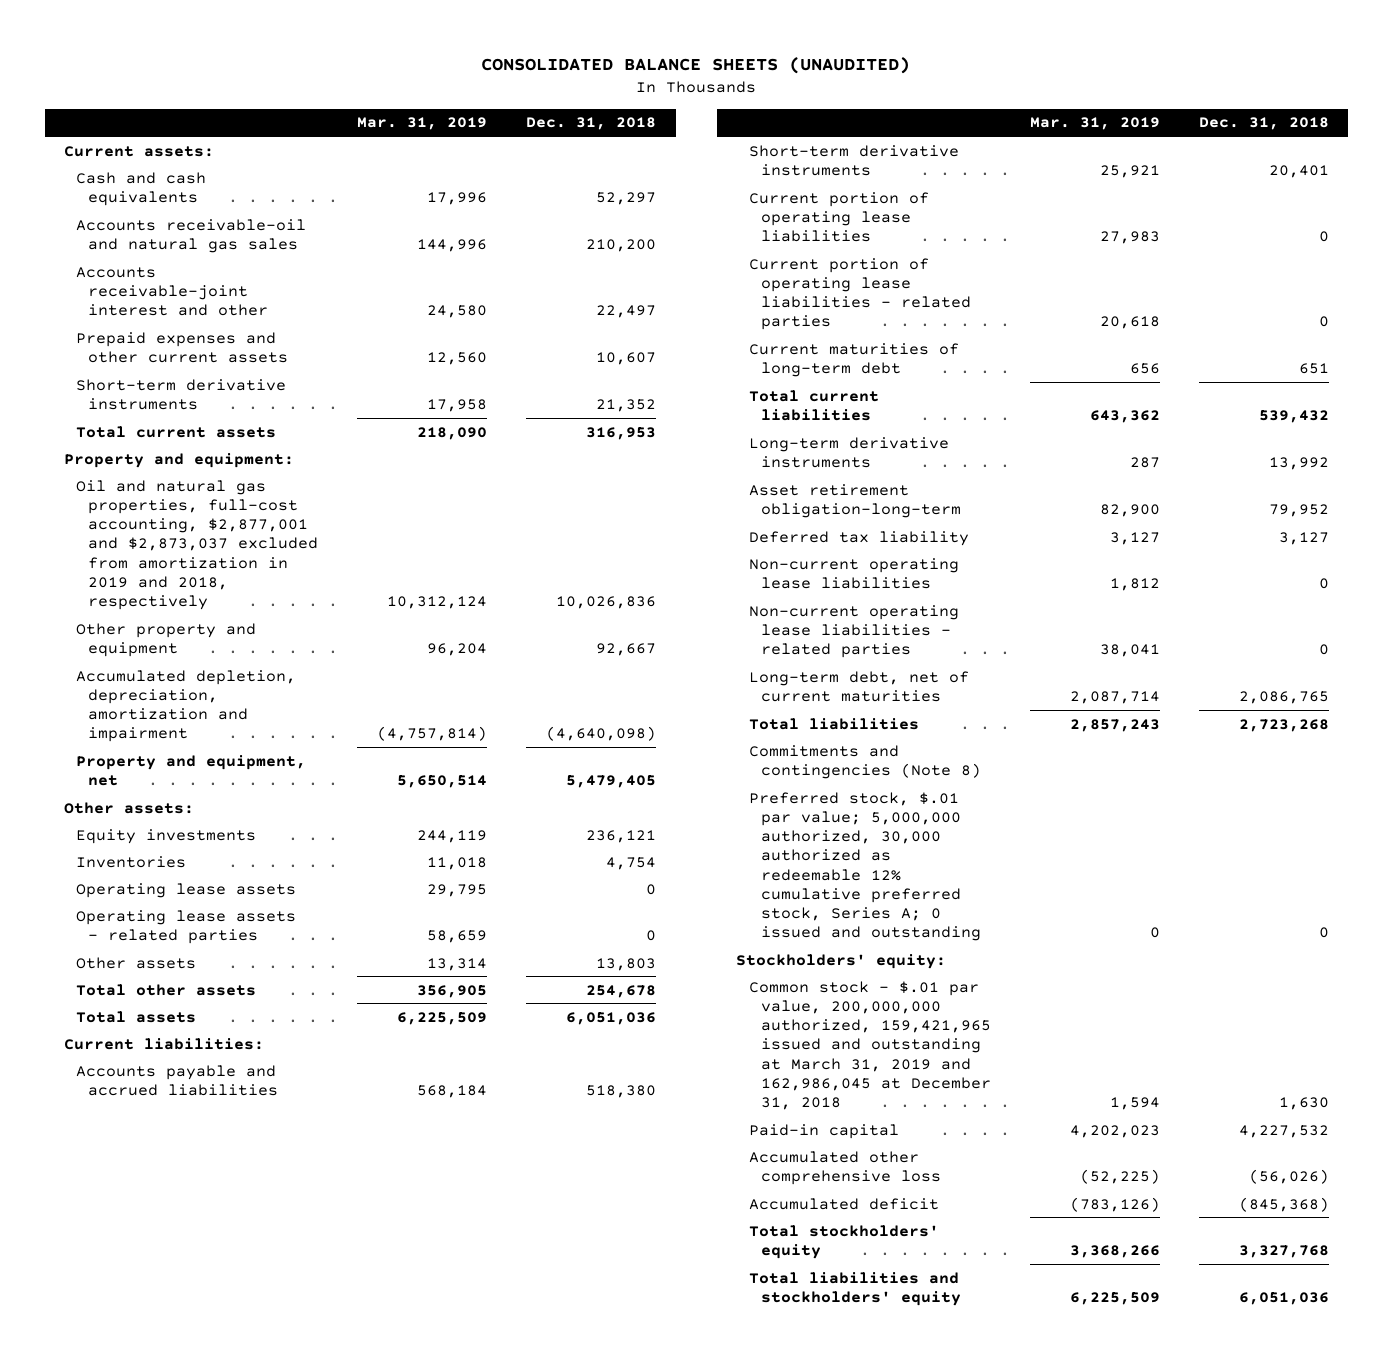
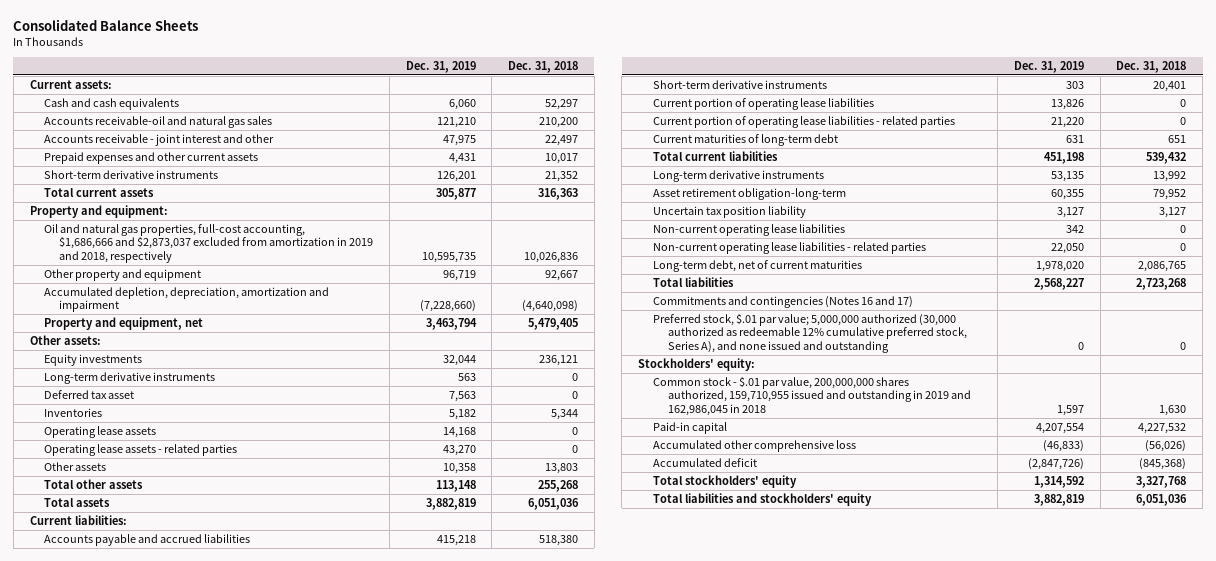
[481,57,911,75] CONSOLIDATED BALANCE SHEETS (UNAUDITED) -> [13,18,199,31] Consolidated Balance Sheets
[357,117,488,131] Mar. 31, 2019 -> none
none -> [405,60,476,73] Dec. 31, 2019
[76,266,269,317] Accounts receivable-joint interest and other -> [44,133,275,146] Accounts receivable - joint interest and other
[596,351,657,365] 10,607 -> [544,152,578,164] 10,017
[586,426,657,440] 316,953 -> [537,187,578,200] 316,363
[76,479,319,611] Oil and natural gas properties, full-cost accounting, $2,877,001 and $2,873,037 excluded from amortization in 2019 and 2018, respectively -> [44,223,374,263] Oil and natural gas properties, full-cost accounting, $1,686,666 and $2,873,037 excluded from amortization in 2019 and 2018, respectively
none -> [44,371,216,384] Long-term derivative instruments
none -> [44,389,135,399] Deferred tax asset
[606,856,657,870] 4,754 -> [550,408,578,420] 5,344
[586,984,657,998] 254,678 -> [537,479,578,492] 255,268
[748,530,969,546] Deferred tax liability -> [652,205,806,218] Uncertain tax position liability
[748,744,981,779] Commitments and contingencies (Note 8) -> [652,295,913,308] Commitments and contingencies (Notes 16 and 17)
[748,791,981,942] Preferred stock, $.01 par value; 5,000,000 authorized, 30,000 authorized as redeemable 12% cumulative preferred stock, Series A; 0 issued and outstanding -> [652,312,967,353] Preferred stock, $.01 par value; 5,000,000 authorized (30,000 authorized as redeemable 12% cumulative preferred stock, Series A), and none issued and outstanding
[748,980,991,1111] Common stock - $.01 par value, 200,000,000 authorized, 159,421,965 issued and outstanding at March 31, 2019 and 162,986,045 at December 31, 2018 -> [652,375,971,416] Common stock - $.01 par value, 200,000,000 shares authorized, 159,710,955 issued and outstanding in 2019 and 162,986,045 in 2018

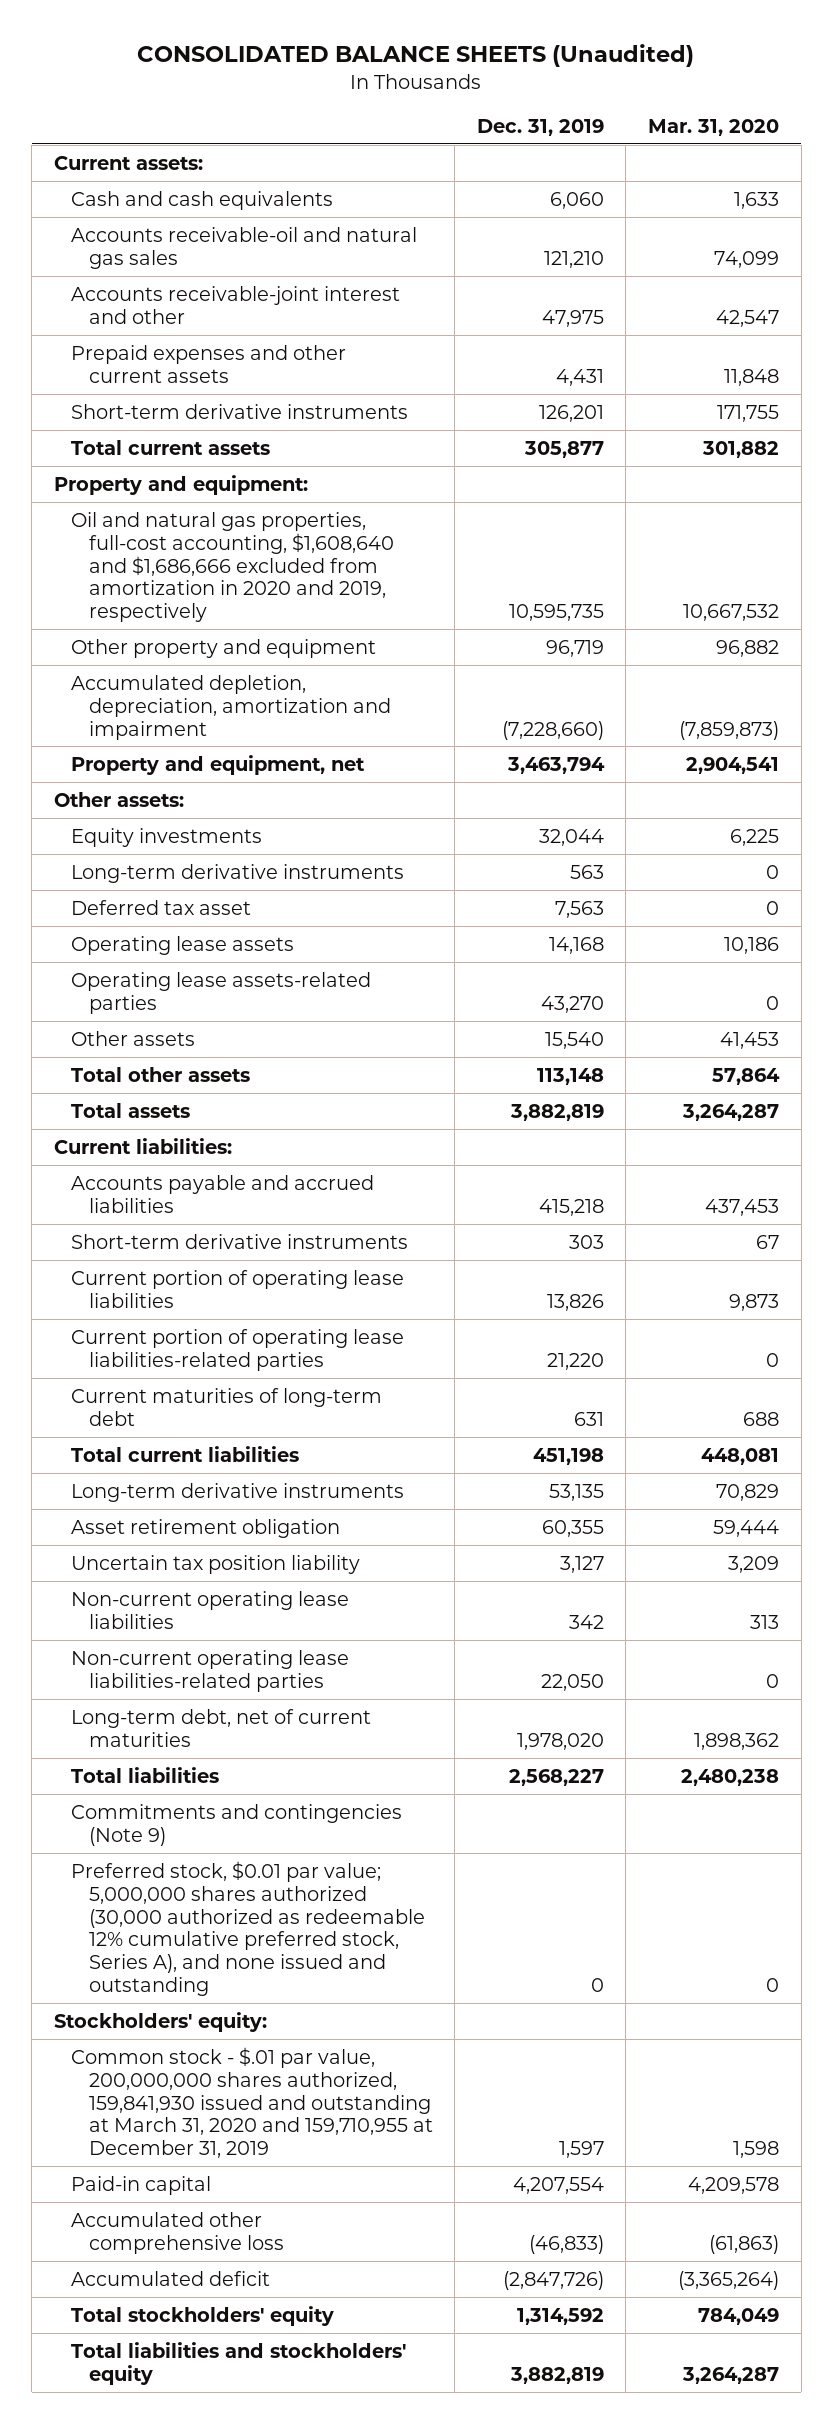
[13,18,199,31] Consolidated Balance Sheets -> [137,44,695,68] CONSOLIDATED BALANCE SHEETS (Unaudited)
[507,60,578,73] Dec. 31, 2018 -> none
none -> [648,118,780,136] Mar. 31, 2020
[44,133,275,146] Accounts receivable - joint interest and other -> [71,285,401,324] Accounts receivable-joint interest and other
[44,223,374,263] Oil and natural gas properties, full-cost accounting, $1,686,666 and $2,873,037 excluded from amortization in 2019 and 2018, respectively -> [71,511,394,623] Oil and natural gas properties, full-cost accounting, $1,608,640 and $1,686,666 excluded from amortization in 2020 and 2019, respectively
[44,407,103,417] Inventories -> none
[44,443,238,456] Operating lease assets - related parties -> [71,971,372,1014] Operating lease assets-related parties
[442,462,476,474] 10,358 -> [544,1031,604,1049] 15,540
[652,115,955,128] Current portion of operating lease liabilities - related parties -> [71,1328,405,1371] Current portion of operating lease liabilities-related parties
[652,187,846,200] Asset retirement obligation-long-term -> [71,1518,341,1538] Asset retirement obligation
[652,241,926,254] Non-current operating lease liabilities - related parties -> [71,1649,350,1692] Non-current operating lease liabilities-related parties
[652,295,913,308] Commitments and contingencies (Notes 16 and 17) -> [71,1803,403,1846] Commitments and contingencies (Note 9)
[652,312,967,353] Preferred stock, $.01 par value; 5,000,000 authorized (30,000 authorized as redeemable 12% cumulative preferred stock, Series A), and none issued and outstanding -> [71,1860,425,1997] Preferred stock, $0.01 par value; 5,000,000 shares authorized (30,000 authorized as redeemable 12% cumulative preferred stock, Series A), and none issued and outstanding
[652,375,971,416] Common stock - $.01 par value, 200,000,000 shares authorized, 159,710,955 issued and outstanding in 2019 and 162,986,045 in 2018 -> [71,2046,433,2159] Common stock - $.01 par value, 200,000,000 shares authorized, 159,841,930 issued and outstanding at March 31, 2020 and 159,710,955 at December 31, 2019

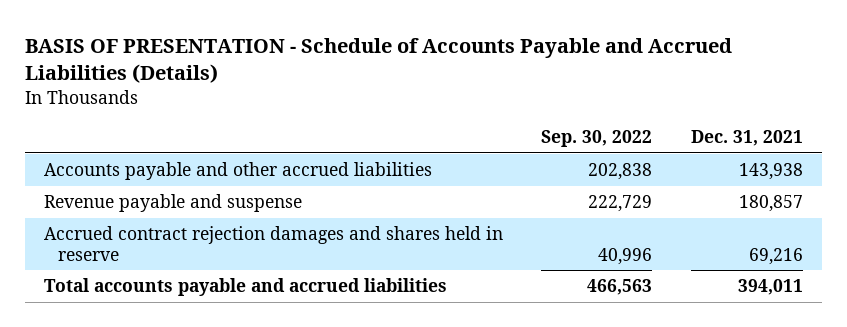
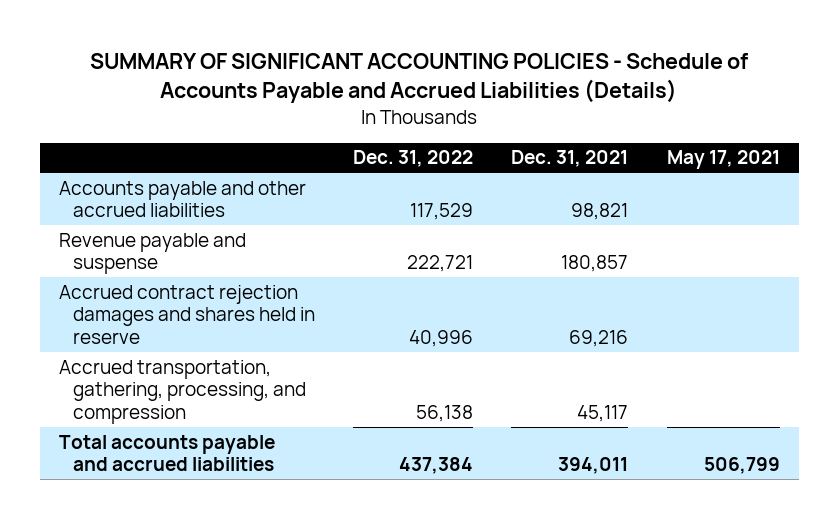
[25,37,733,83] BASIS OF PRESENTATION - Schedule of Accounts Payable and Accrued Liabilities (Details) -> [90,52,749,104] SUMMARY OF SIGNIFICANT ACCOUNTING POLICIES - Schedule of Accounts Payable and Accrued Liabilities (Details)
[541,130,653,148] Sep. 30, 2022 -> none
none -> [353,150,474,168] Dec. 31, 2022
none -> [666,150,780,170] May 17, 2021
[738,163,803,181] 143,938 -> [571,203,629,221] 98,821
none -> [58,359,306,425] Accrued transportation, gathering, processing, and compression

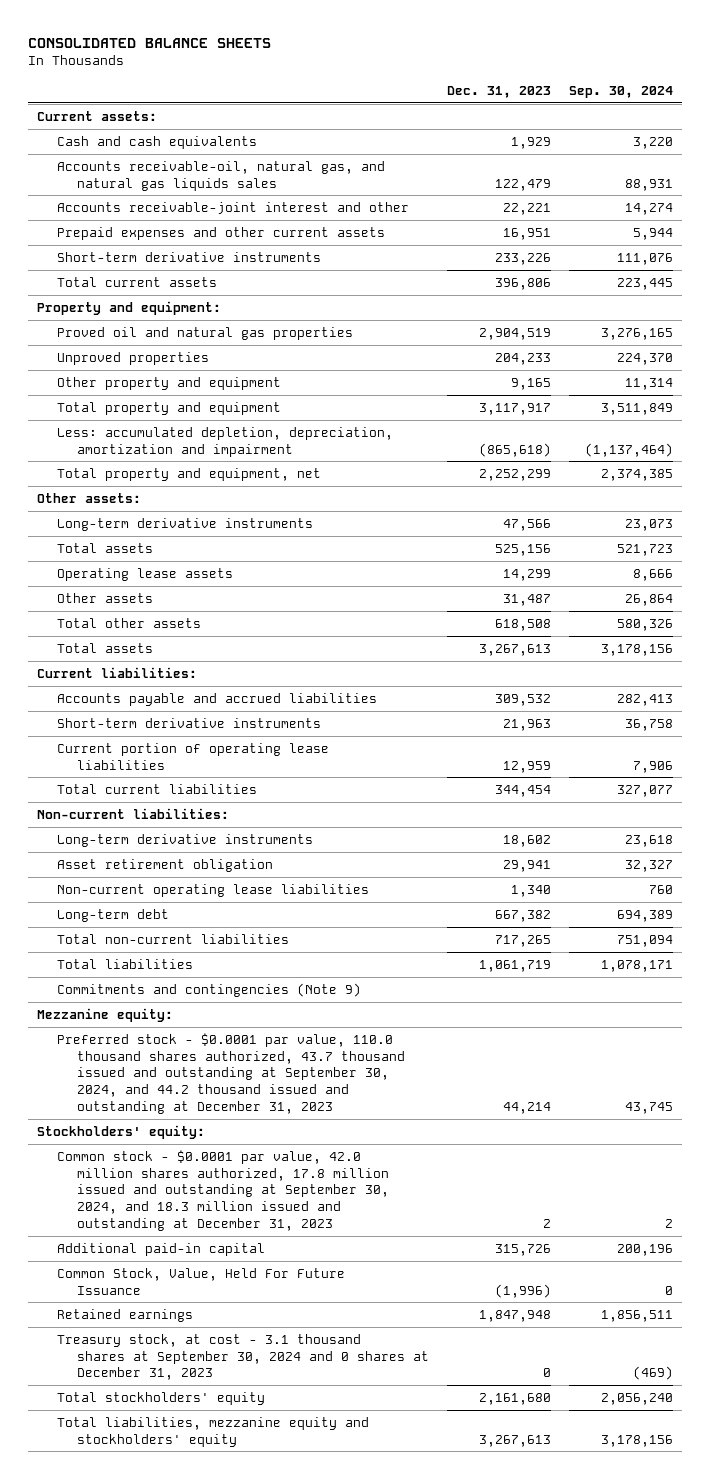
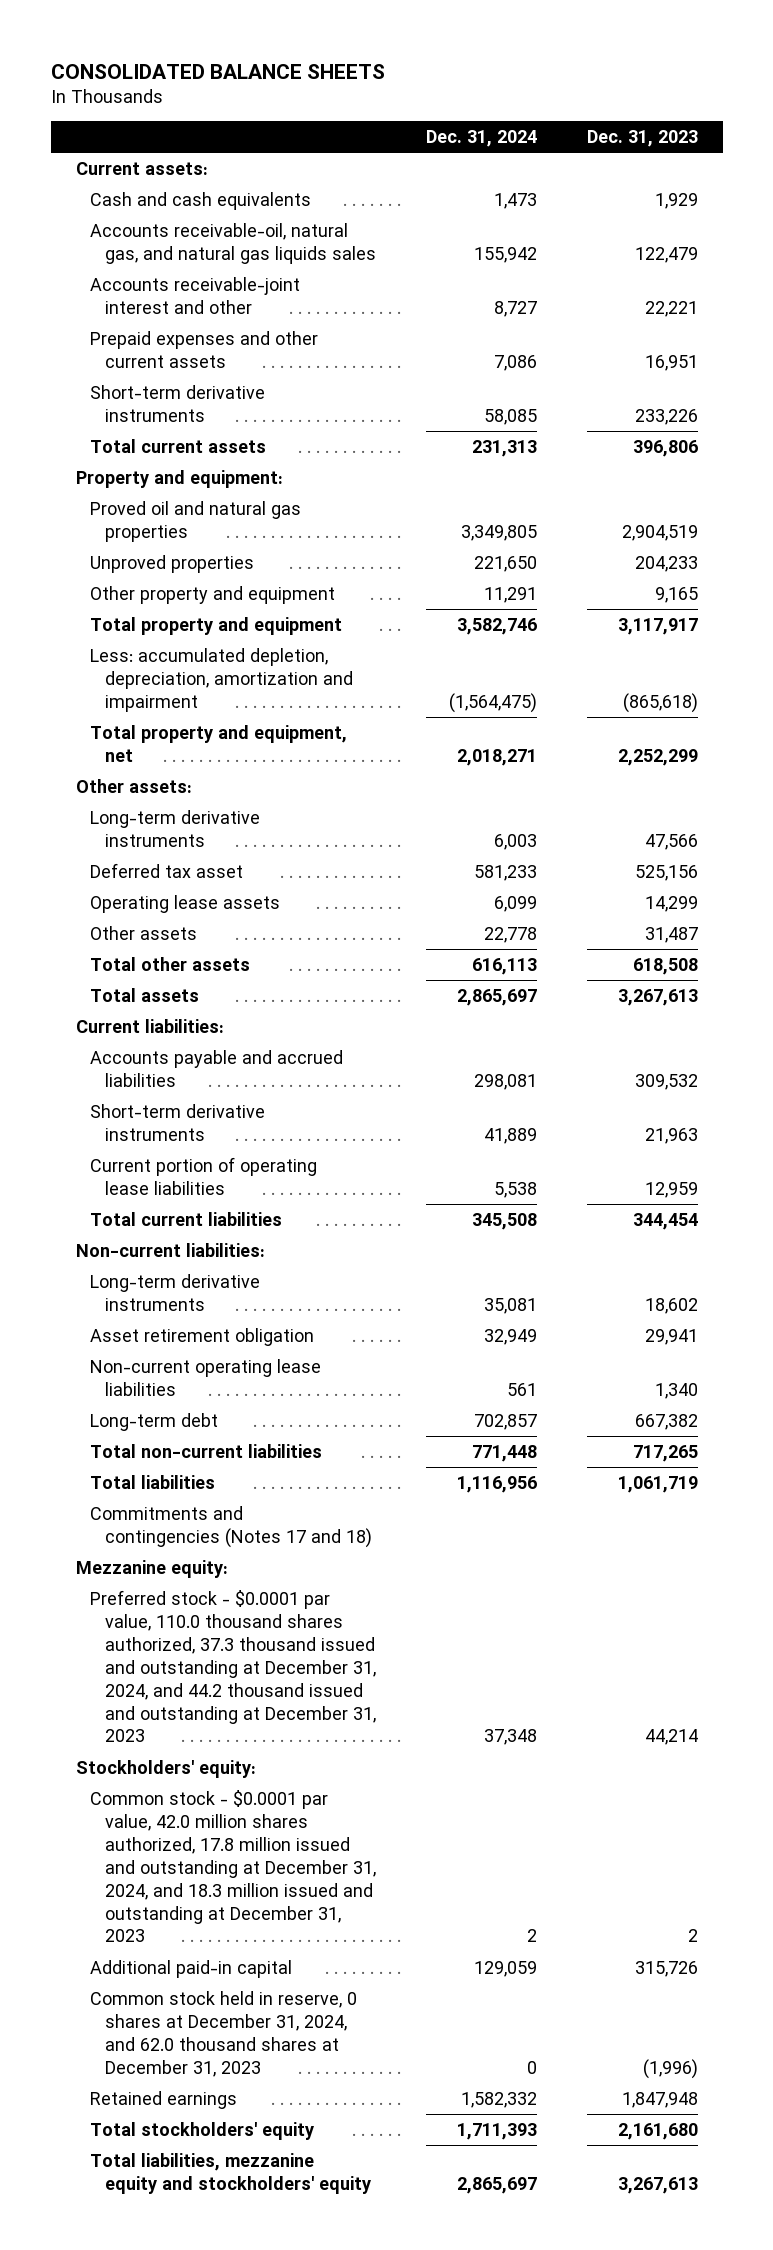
[568,86,673,99] Sep. 30, 2024 -> none
none -> [426,130,538,148] Dec. 31, 2024
[56,542,153,553] Total assets -> [90,862,244,878] Deferred tax asset
[56,982,361,997] Commitments and contingencies (Note 9) -> [90,1505,373,1548] Commitments and contingencies (Notes 17 and 18)
[56,1032,405,1115] Preferred stock - $0.0001 par value, 110.0 thousand shares authorized, 43.7 thousand issued and outstanding at September 30, 2024, and 44.2 thousand issued and outstanding at December 31, 2023 -> [90,1589,377,1743] Preferred stock - $0.0001 par value, 110.0 thousand shares authorized, 37.3 thousand issued and outstanding at December 31, 2024, and 44.2 thousand issued and outstanding at December 31, 2023
[56,1149,389,1232] Common stock - $0.0001 par value, 42.0 million shares authorized, 17.8 million issued and outstanding at September 30, 2024, and 18.3 million issued and outstanding at December 31, 2023 -> [90,1789,377,1943] Common stock - $0.0001 par value, 42.0 million shares authorized, 17.8 million issued and outstanding at December 31, 2024, and 18.3 million issued and outstanding at December 31, 2023
[56,1267,345,1295] Common Stock, Value, Held For Future Issuance -> [90,1990,358,2077] Common stock held in reserve, 0 shares at December 31, 2024, and 62.0 thousand shares at December 31, 2023
[56,1333,429,1381] Treasury stock, at cost - 3.1 thousand shares at September 30, 2024 and 0 shares at December 31, 2023 -> none

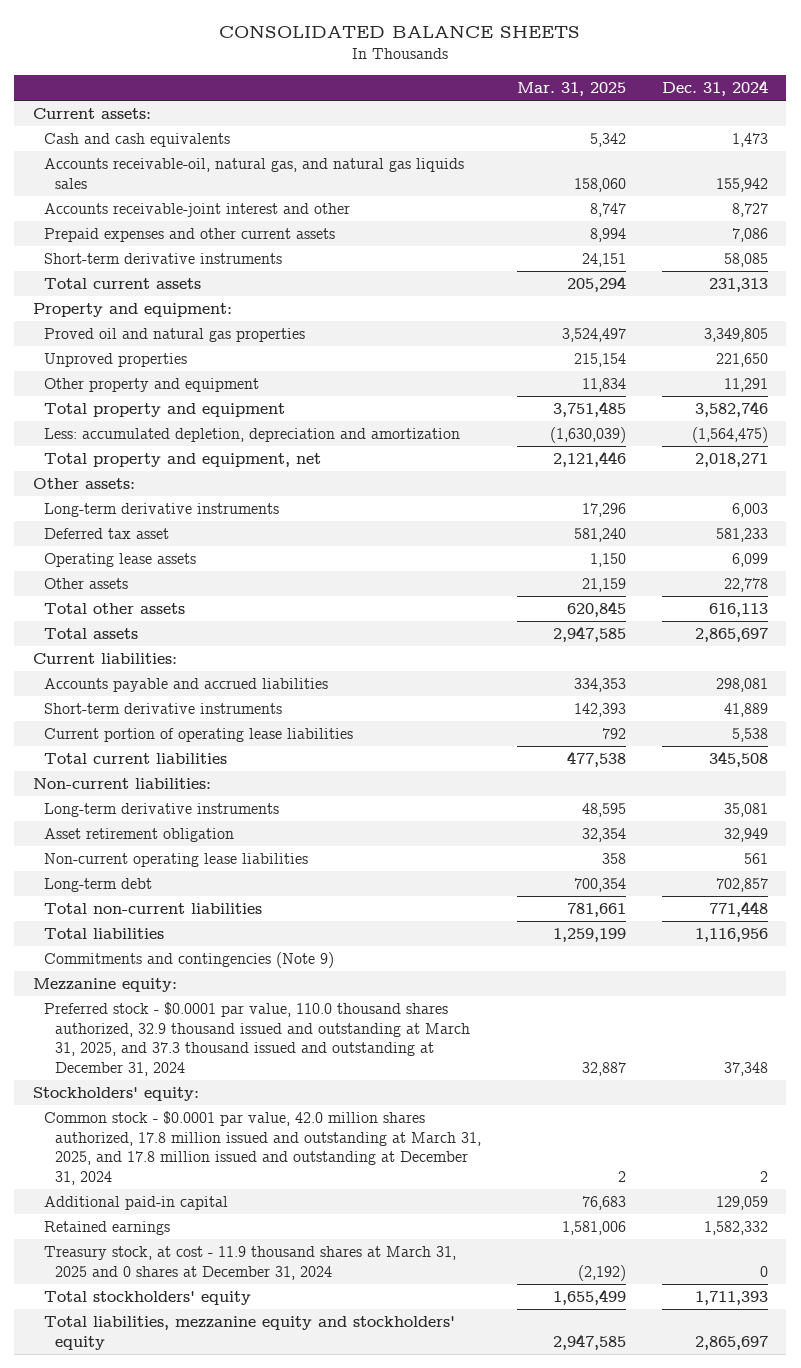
[586,130,698,148] Dec. 31, 2023 -> none
none -> [516,81,626,96] Mar. 31, 2025
[90,647,354,712] Less: accumulated depletion, depreciation, amortization and impairment -> [43,428,460,443] Less: accumulated depletion, depreciation and amortization
[90,1505,373,1548] Commitments and contingencies (Notes 17 and 18) -> [43,952,334,969] Commitments and contingencies (Note 9)
[90,1589,377,1743] Preferred stock - $0.0001 par value, 110.0 thousand shares authorized, 37.3 thousand issued and outstanding at December 31, 2024, and 44.2 thousand issued and outstanding at December 31, 2023 -> [43,1002,470,1076] Preferred stock - $0.0001 par value, 110.0 thousand shares authorized, 32.9 thousand issued and outstanding at March 31, 2025, and 37.3 thousand issued and outstanding at December 31, 2024
[90,1789,377,1943] Common stock - $0.0001 par value, 42.0 million shares authorized, 17.8 million issued and outstanding at December 31, 2024, and 18.3 million issued and outstanding at December 31, 2023 -> [43,1111,481,1185] Common stock - $0.0001 par value, 42.0 million shares authorized, 17.8 million issued and outstanding at March 31, 2025, and 17.8 million issued and outstanding at December 31, 2024
[90,1990,358,2077] Common stock held in reserve, 0 shares at December 31, 2024, and 62.0 thousand shares at December 31, 2023 -> none
none -> [43,1246,456,1280] Treasury stock, at cost - 11.9 thousand shares at March 31, 2025 and 0 shares at December 31, 2024

